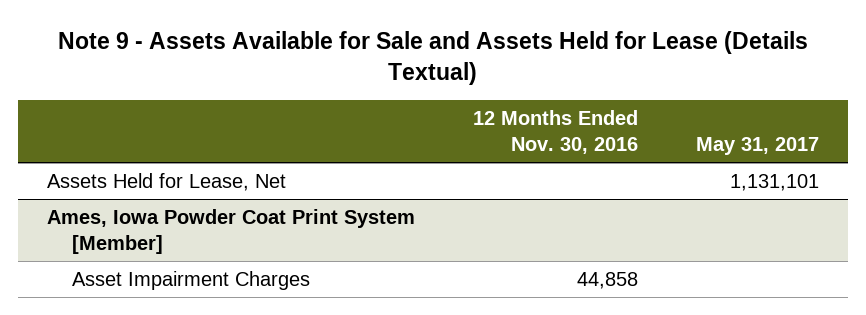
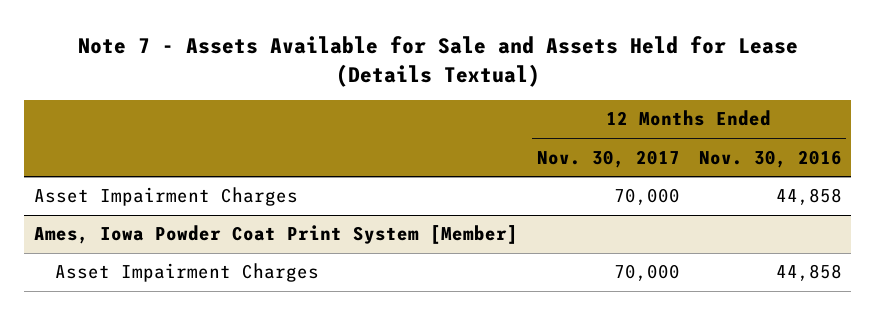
[58,31,809,86] Note 9 - Assets Available for Sale and Assets Held for Lease (Details Textual) -> [77,35,798,87] Note 7 - Assets Available for Sale and Assets Held for Lease (Details Textual)
[695,137,819,156] May 31, 2017 -> none
none -> [536,149,680,168] Nov. 30, 2017
[47,172,287,191] Assets Held for Lease, Net -> none
none -> [33,187,298,207] Asset Impairment Charges

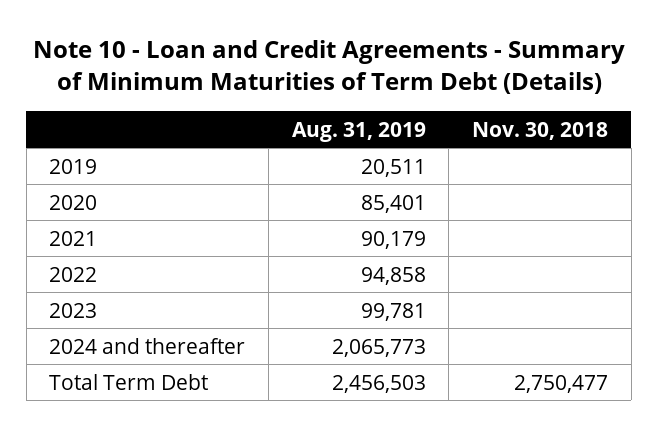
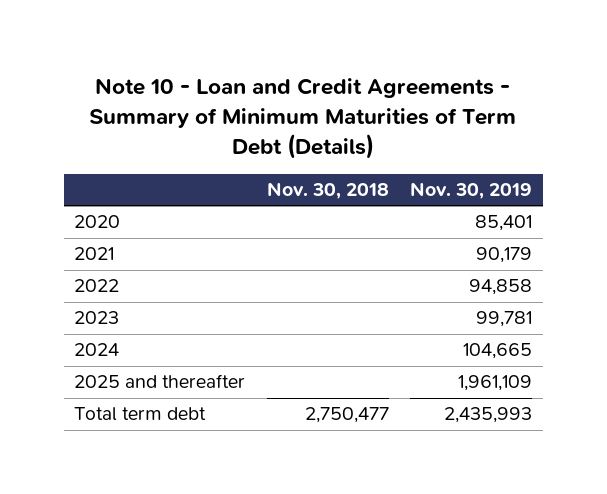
[291,121,426,142] Aug. 31, 2019 -> none
none -> [410,181,533,199] Nov. 30, 2019
[49,158,98,174] 2019 -> none
none -> [74,343,120,357] 2024
[49,337,246,354] 2024 and thereafter -> [74,374,246,389] 2025 and thereafter
[49,373,209,390] Total Term Debt -> [74,407,207,422] Total term debt

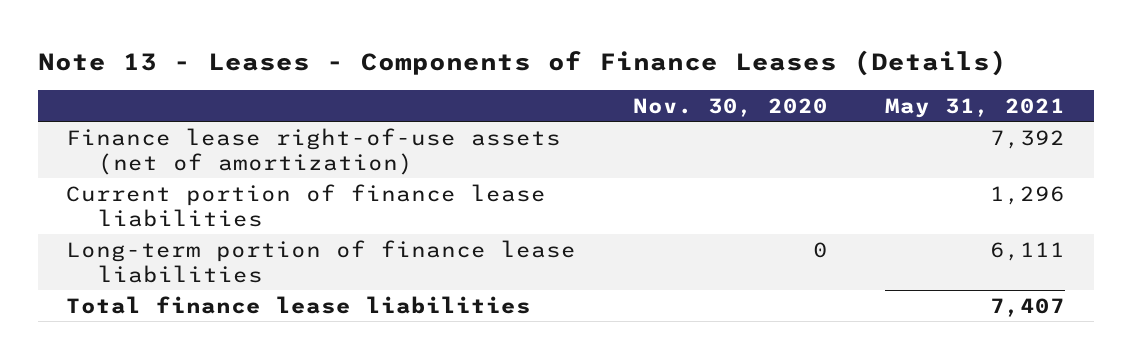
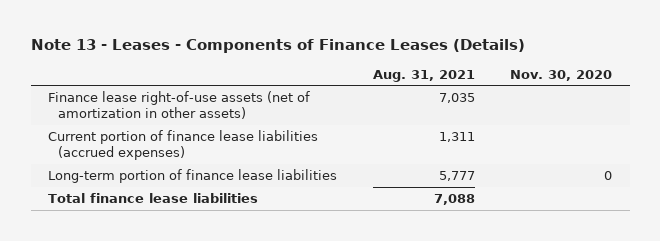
[885,97,1066,118] May 31, 2021 -> none
none -> [372,69,475,82] Aug. 31, 2021
[66,127,562,175] Finance lease right-of-use assets (net of amortization) -> [48,90,311,119] Finance lease right-of-use assets (net of amortization in other assets)
[66,183,547,227] Current portion of finance lease liabilities -> [48,129,319,160] Current portion of finance lease liabilities (accrued expenses)

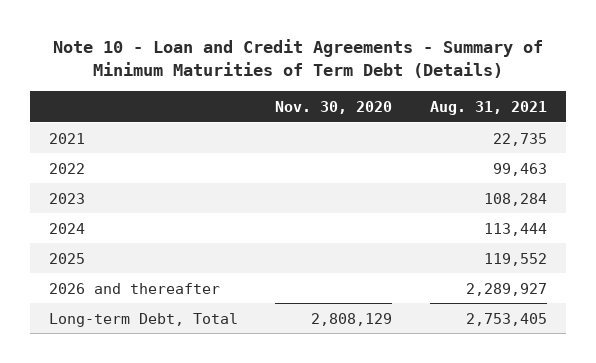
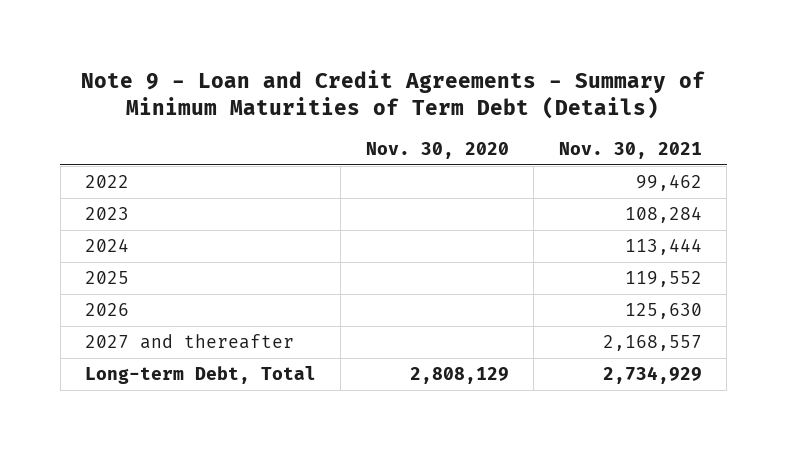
[52,39,543,79] Note 10 - Loan and Credit Agreements - Summary of Minimum Maturities of Term Debt (Details) -> [81,69,706,120] Note 9 - Loan and Credit Agreements - Summary of Minimum Maturities of Term Debt (Details)
[430,101,548,116] Aug. 31, 2021 -> none
none -> [558,142,702,160] Nov. 30, 2021
[48,132,85,144] 2021 -> none
none -> [85,303,130,317] 2026
[48,282,220,294] 2026 and thereafter -> [85,334,295,350] 2027 and thereafter

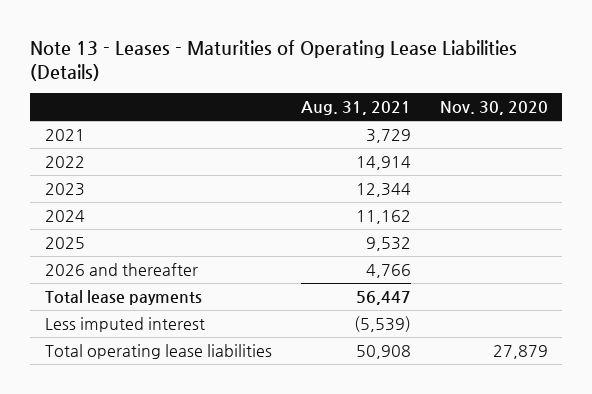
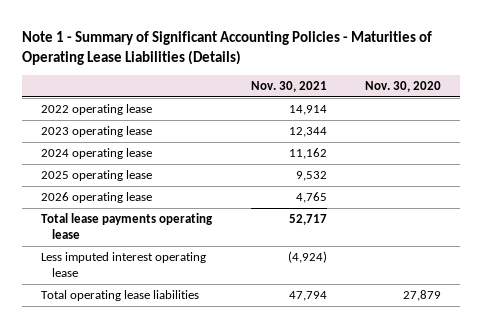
[29,39,517,81] Note 13 - Leases - Maturities of Operating Lease Liabilities (Details) -> [22,31,433,65] Note 1 - Summary of Significant Accounting Policies - Maturities of Operating Lease Liabilities (Details)
[300,101,411,116] Aug. 31, 2021 -> none
none -> [250,80,327,92] Nov. 30, 2021
[44,263,198,277] 2026 and thereafter -> none
[44,129,85,142] 2021 -> [41,104,153,116] 2022 operating lease
[44,156,85,169] 2022 -> [41,126,153,138] 2023 operating lease
[44,183,85,197] 2023 -> [41,148,153,160] 2024 operating lease
[44,210,85,223] 2024 -> [41,170,153,182] 2025 operating lease
[44,237,85,250] 2025 -> [41,192,153,204] 2026 operating lease
[44,290,202,306] Total lease payments -> [41,213,214,240] Total lease payments operating lease
[44,317,205,333] Less imputed interest -> [41,252,207,278] Less imputed interest operating lease

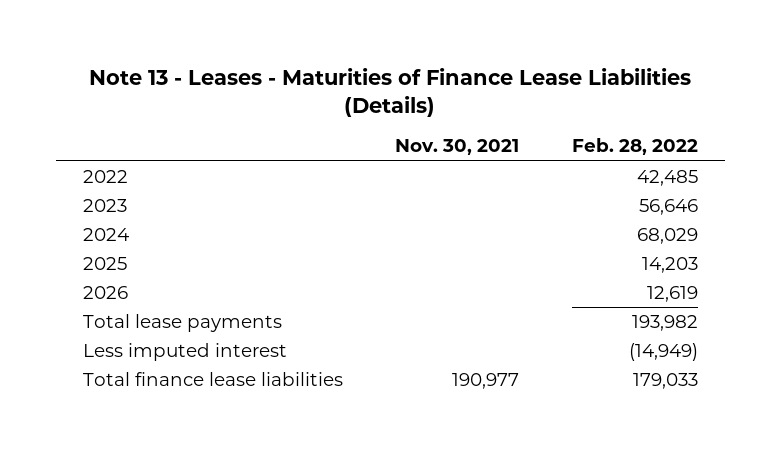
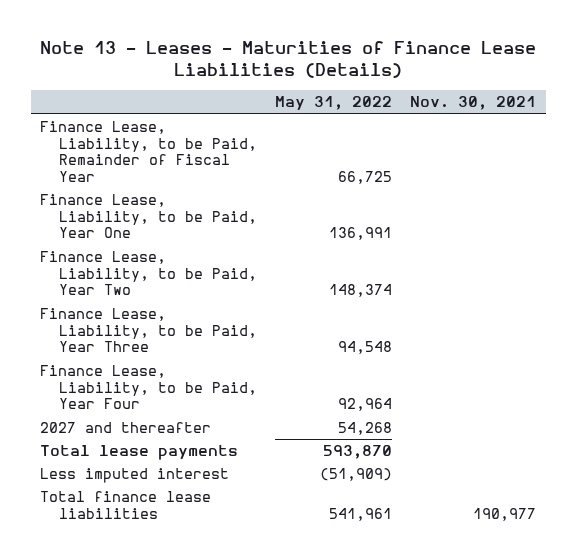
[572,138,699,156] Feb. 28, 2022 -> none
none -> [275,96,393,111] May 31, 2022
[82,170,128,184] 2022 -> [40,121,258,182] Finance Lease, Liability, to be Paid, Remainder of Fiscal Year
[82,199,127,213] 2023 -> [40,194,258,239] Finance Lease, Liability, to be Paid, Year One
[82,228,129,242] 2024 -> [40,251,258,296] Finance Lease, Liability, to be Paid, Year Two
[82,257,127,271] 2025 -> [40,308,258,353] Finance Lease, Liability, to be Paid, Year Three
[82,286,128,300] 2026 -> [40,365,258,410] Finance Lease, Liability, to be Paid, Year Four
none -> [40,422,212,434] 2027 and thereafter

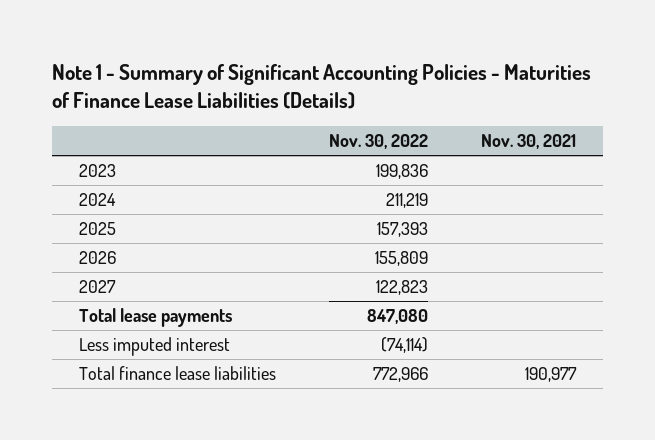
[40,40,537,78] Note 13 - Leases - Maturities of Finance Lease Liabilities (Details) -> [51,63,591,109] Note 1 - Summary of Significant Accounting Policies - Maturities of Finance Lease Liabilities (Details)
[275,96,393,111] May 31, 2022 -> none
none -> [328,134,428,150] Nov. 30, 2022
[40,121,258,182] Finance Lease, Liability, to be Paid, Remainder of Fiscal Year -> none
[40,194,258,239] Finance Lease, Liability, to be Paid, Year One -> [78,164,116,178] 2023
[40,251,258,296] Finance Lease, Liability, to be Paid, Year Two -> [78,193,116,207] 2024
[40,308,258,353] Finance Lease, Liability, to be Paid, Year Three -> [78,222,116,236] 2025
[40,365,258,410] Finance Lease, Liability, to be Paid, Year Four -> [78,251,116,265] 2026
[40,422,212,434] 2027 and thereafter -> [78,280,116,294] 2027

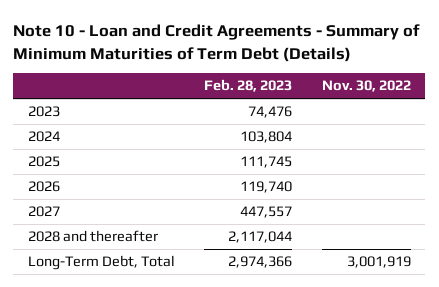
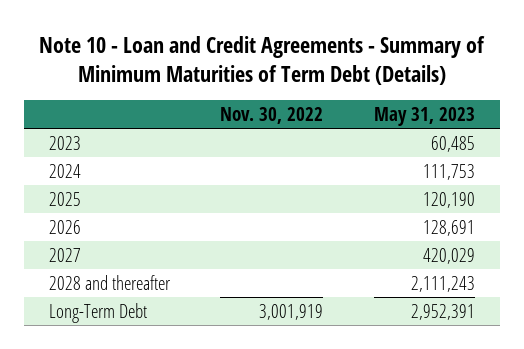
[204,79,293,93] Feb. 28, 2023 -> none
none -> [373,106,475,126] May 31, 2023
[28,255,176,271] Long-Term Debt, Total -> [49,302,148,323] Long-Term Debt

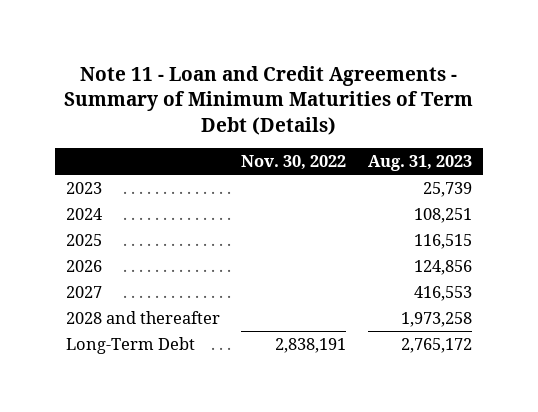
[38,35,485,85] Note 10 - Loan and Credit Agreements - Summary of Minimum Maturities of Term Debt (Details) -> [63,65,473,135] Note 11 - Loan and Credit Agreements - Summary of Minimum Maturities of Term Debt (Details)
[373,106,475,126] May 31, 2023 -> none
none -> [367,155,472,172] Aug. 31, 2023
[259,303,324,320] 3,001,919 -> [275,338,347,354] 2,838,191

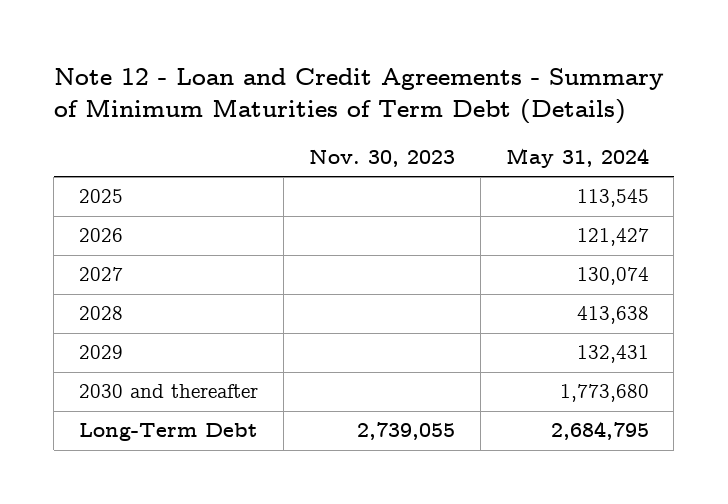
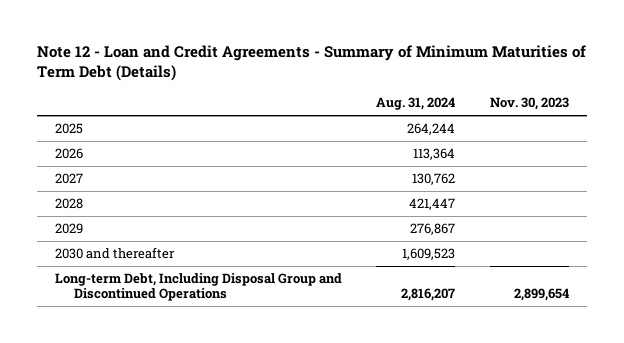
[505,148,649,169] May 31, 2024 -> none
none -> [376,97,456,111] Aug. 31, 2024
[79,423,258,442] Long-Term Debt -> none
none -> [54,273,342,302] Long-term Debt, Including Disposal Group and Discontinued Operations

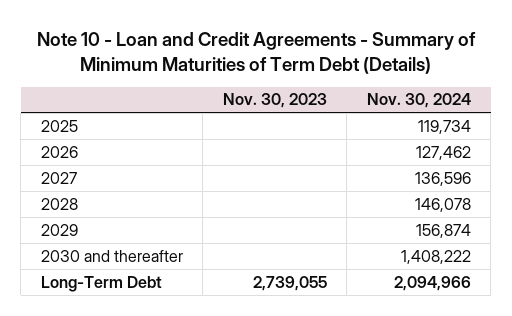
[37,45,587,82] Note 12 - Loan and Credit Agreements - Summary of Minimum Maturities of Term Debt (Details) -> [36,31,476,74] Note 10 - Loan and Credit Agreements - Summary of Minimum Maturities of Term Debt (Details)
[376,97,456,111] Aug. 31, 2024 -> none
none -> [366,93,471,109] Nov. 30, 2024
[54,273,342,302] Long-term Debt, Including Disposal Group and Discontinued Operations -> none
none -> [40,275,162,292] Long-Term Debt

